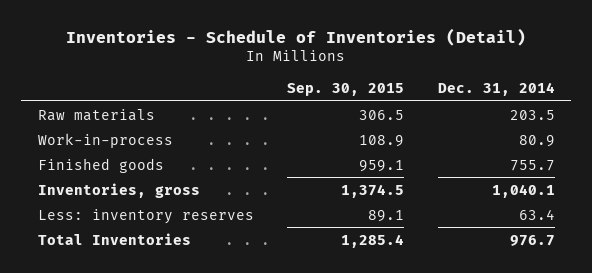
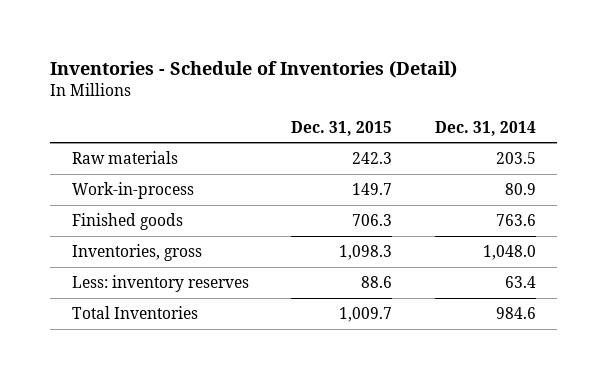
[287,82,405,96] Sep. 30, 2015 -> none
none -> [291,120,393,136] Dec. 31, 2015
[509,159,555,171] 755.7 -> [495,213,536,226] 763.6
[491,183,555,198] 1,040.1 -> [482,244,536,260] 1,048.0
[509,234,555,246] 976.7 -> [495,306,536,319] 984.6

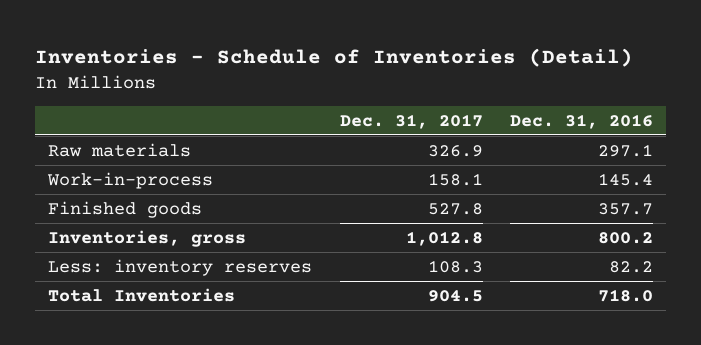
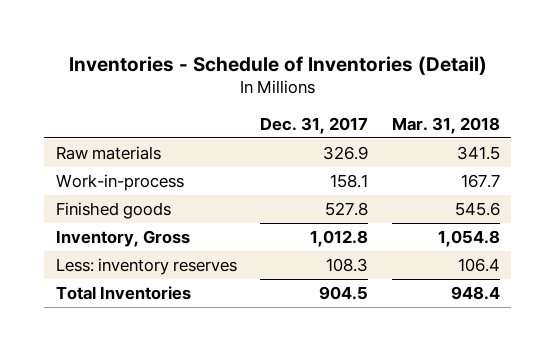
[509,113,653,129] Dec. 31, 2016 -> none
none -> [391,116,500,134] Mar. 31, 2018
[48,229,247,247] Inventories, gross -> [56,229,191,247] Inventory, Gross

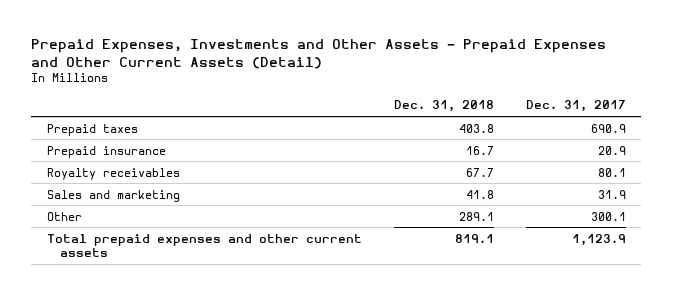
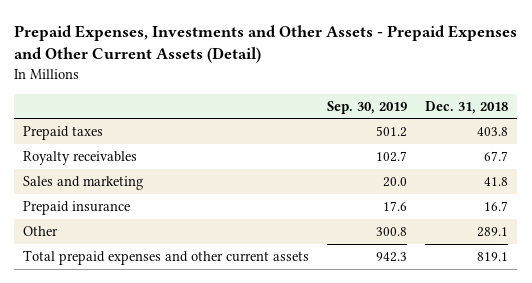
[525,100,626,113] Dec. 31, 2017 -> none
none -> [327,100,408,114] Sep. 30, 2019
[47,145,167,158] Prepaid insurance -> [23,200,131,215] Prepaid insurance

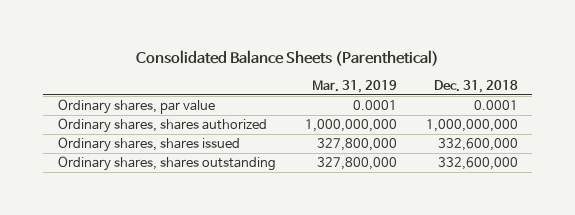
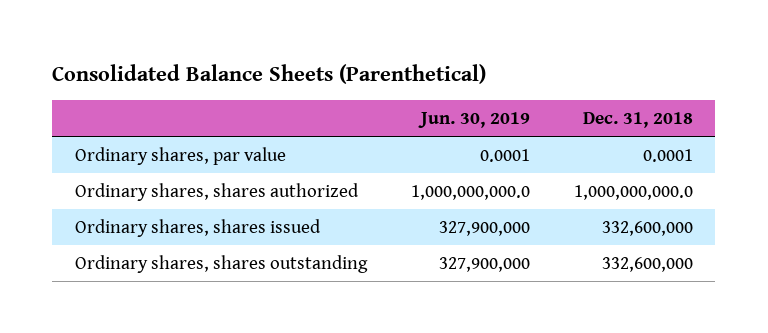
[311,80,397,94] Mar. 31, 2019 -> none
none -> [417,111,530,128] Jun. 30, 2019
[425,118,518,132] 1,000,000,000 -> [574,184,694,200] 1,000,000,000.0

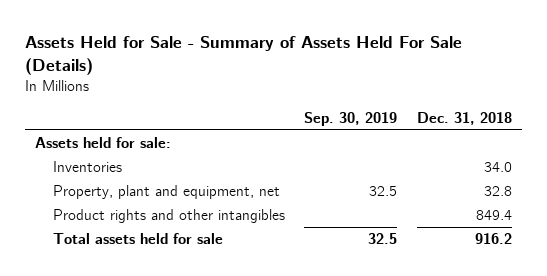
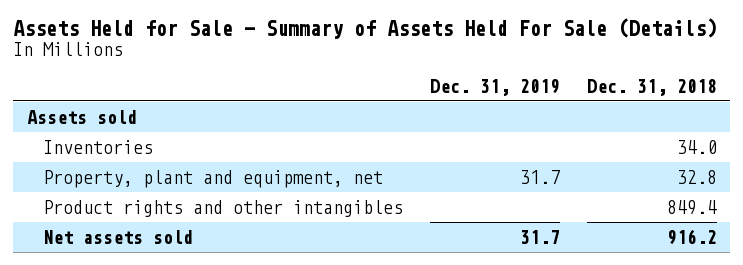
[304,111,398,126] Sep. 30, 2019 -> none
none -> [430,78,561,96] Dec. 31, 2019
[34,137,171,149] Assets held for sale: -> [26,109,137,124] Assets sold
[52,233,223,245] Total assets held for sale -> [43,229,194,244] Net assets sold

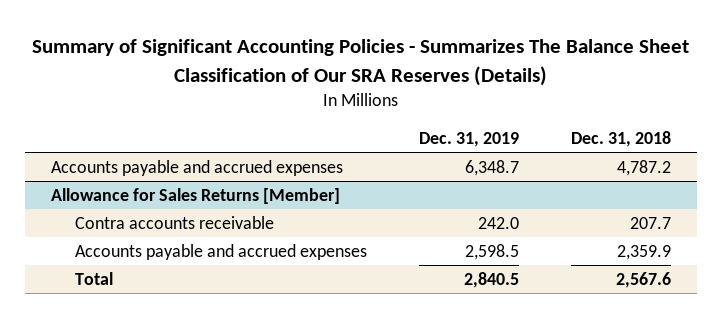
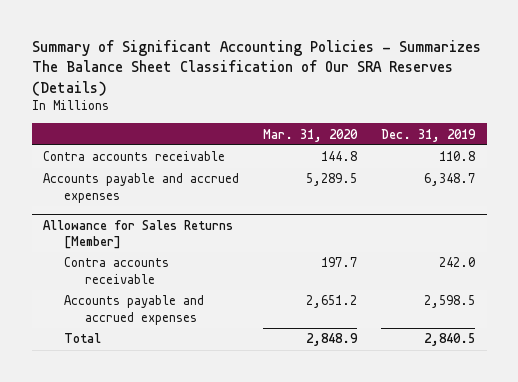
[570,131,671,148] Dec. 31, 2018 -> none
none -> [263,128,359,142] Mar. 31, 2020
none -> [43,151,226,162] Contra accounts receivable

